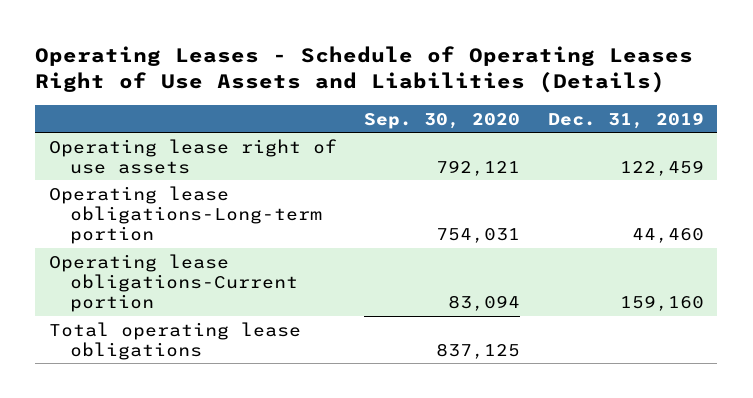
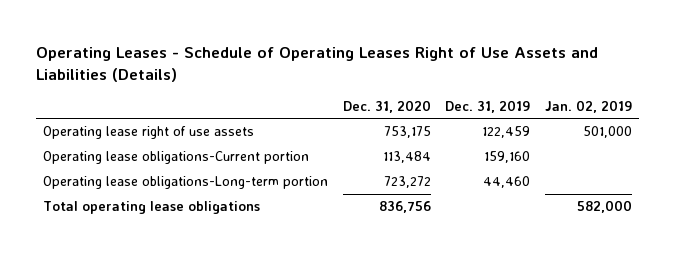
[364,112,521,129] Sep. 30, 2020 -> none
none -> [342,100,431,114] Dec. 31, 2020
none -> [544,100,632,114] Jan. 02, 2019
[49,185,322,244] Operating lease obligations-Long-term portion -> [42,176,328,190] Operating lease obligations-Long-term portion

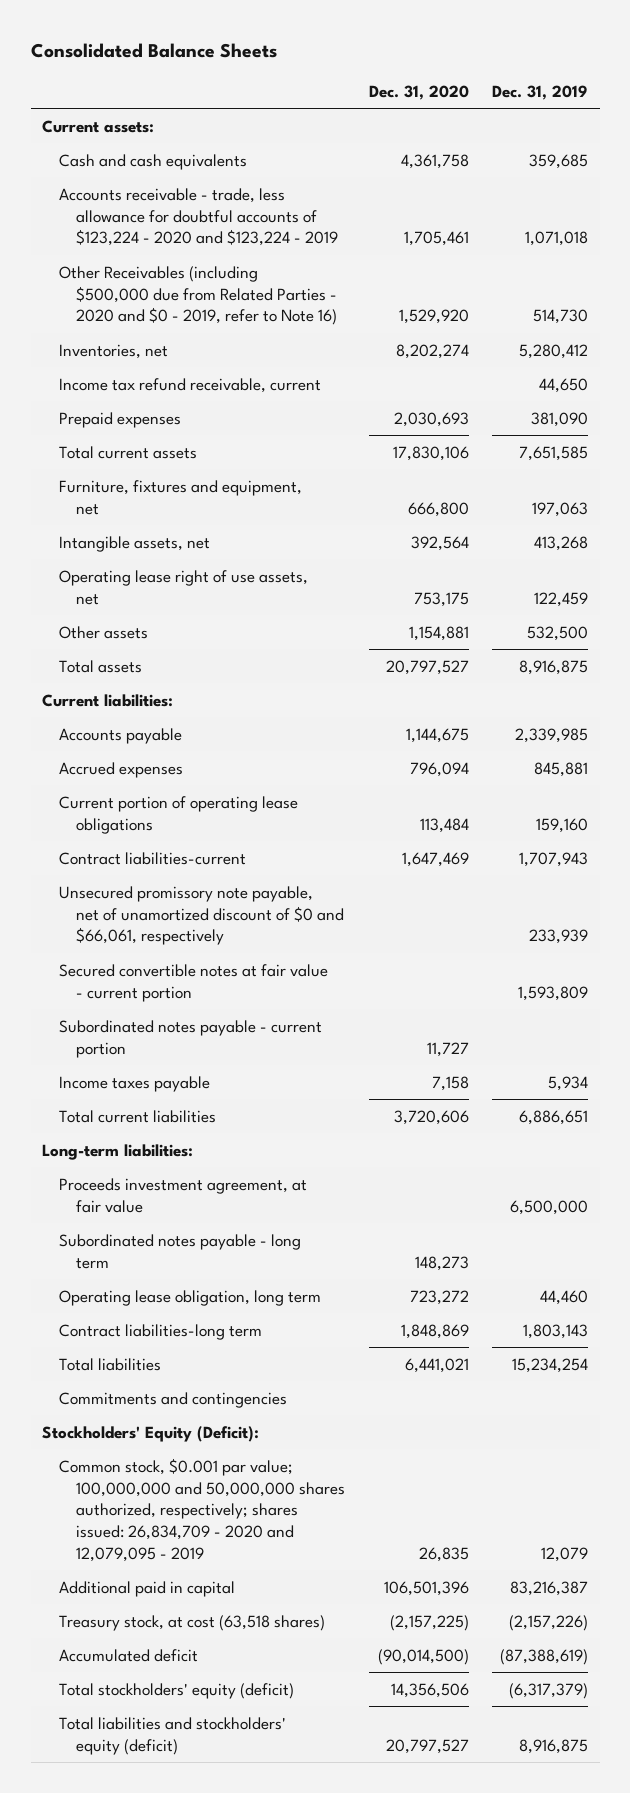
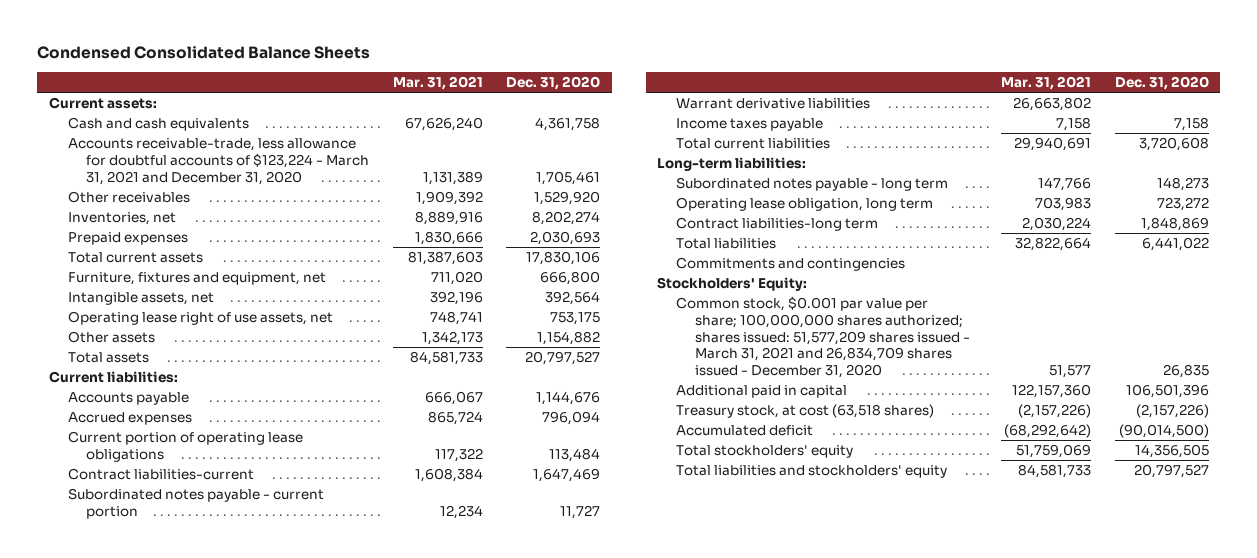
[30,42,277,58] Consolidated Balance Sheets -> [37,46,371,60] Condensed Consolidated Balance Sheets
[492,84,589,100] Dec. 31, 2019 -> none
none -> [392,76,483,91] Mar. 31, 2021
[59,187,339,247] Accounts receivable - trade, less allowance for doubtful accounts of $123,224 - 2020 and $123,224 - 2019 -> [67,138,370,185] Accounts receivable-trade, less allowance for doubtful accounts of $123,224 - March 31, 2021 and December 31, 2020
[59,265,338,326] Other Receivables (including $500,000 due from Related Parties - 2020 and $0 - 2019, refer to Note 16) -> [67,191,190,204] Other receivables
[59,377,322,393] Income tax refund receivable, current -> none
[408,625,469,641] 1,154,881 -> [537,331,601,346] 1,154,882
[405,727,469,743] 1,144,675 -> [536,391,601,406] 1,144,676
[59,885,345,946] Unsecured promissory note payable, net of unamortized discount of $0 and $66,061, respectively -> none
[59,963,329,1002] Secured convertible notes at fair value - current portion -> none
none -> [676,98,871,110] Warrant derivative liabilities
[393,1109,469,1125] 3,720,606 -> [1138,137,1209,152] 3,720,608
[59,1177,308,1213] Proceeds investment agreement, at fair value -> none
[404,1357,469,1373] 6,441,021 -> [1141,237,1209,252] 6,441,022
[42,1425,260,1442] Stockholders' Equity (Deficit): -> [657,277,808,292] Stockholders' Equity:
[59,1457,346,1562] Common stock, $0.001 par value; 100,000,000 and 50,000,000 shares authorized, respectively; shares issued: 26,834,709 - 2020 and 12,079,095 - 2019 -> [676,296,970,379] Common stock, $0.001 par value per share; 100,000,000 shares authorized; shares issued: 51,577,209 shares issued - March 31, 2021 and 26,834,709 shares issued - December 31, 2020
[389,1614,469,1631] (2,157,225) -> [1135,404,1209,419] (2,157,226)
[59,1682,295,1699] Total stockholders' equity (deficit) -> [676,445,854,459] Total stockholders' equity
[390,1682,469,1698] 14,356,506 -> [1134,444,1209,459] 14,356,505
[59,1716,287,1755] Total liabilities and stockholders' equity (deficit) -> [676,465,948,479] Total liabilities and stockholders' equity

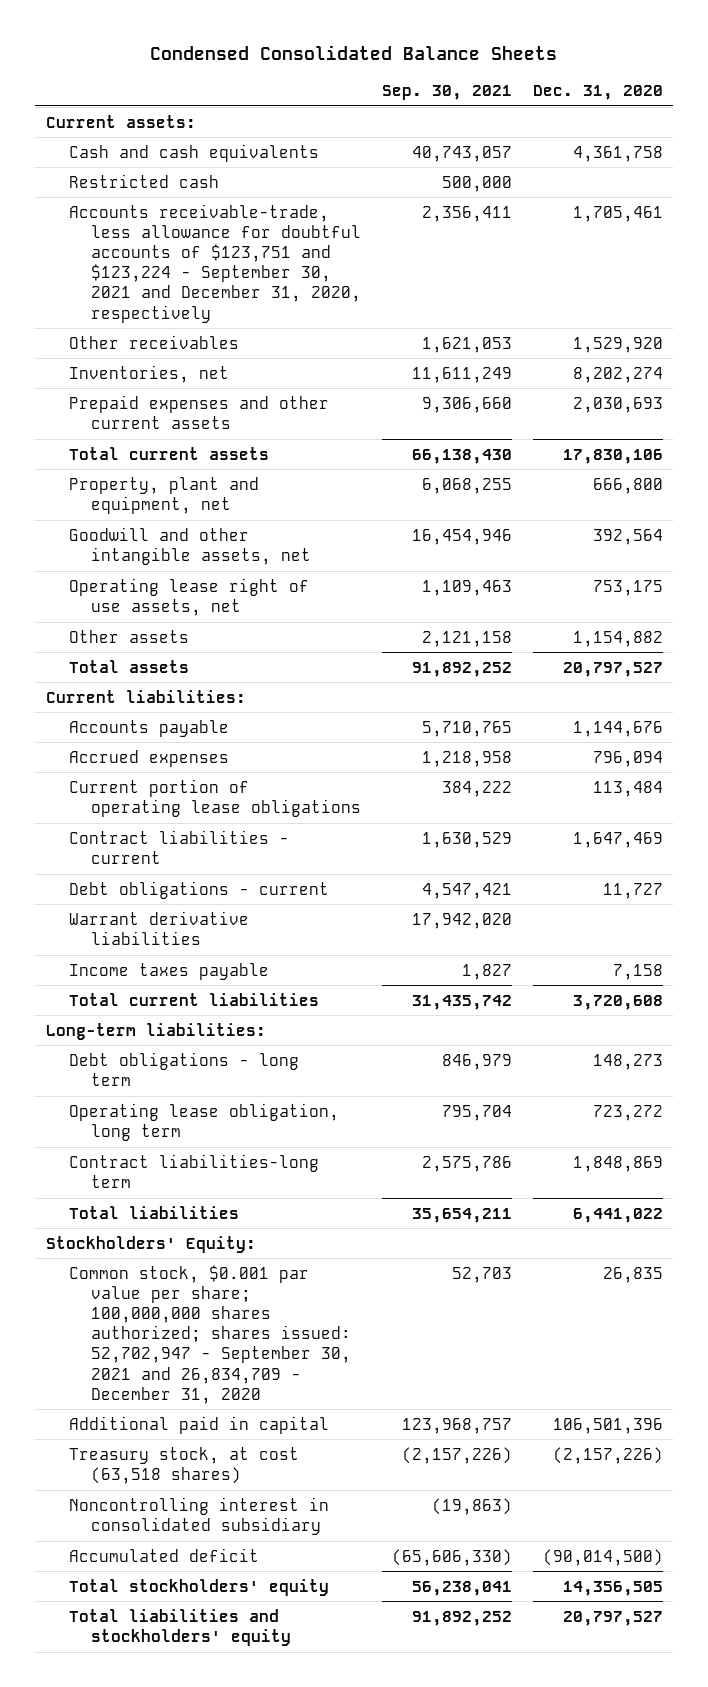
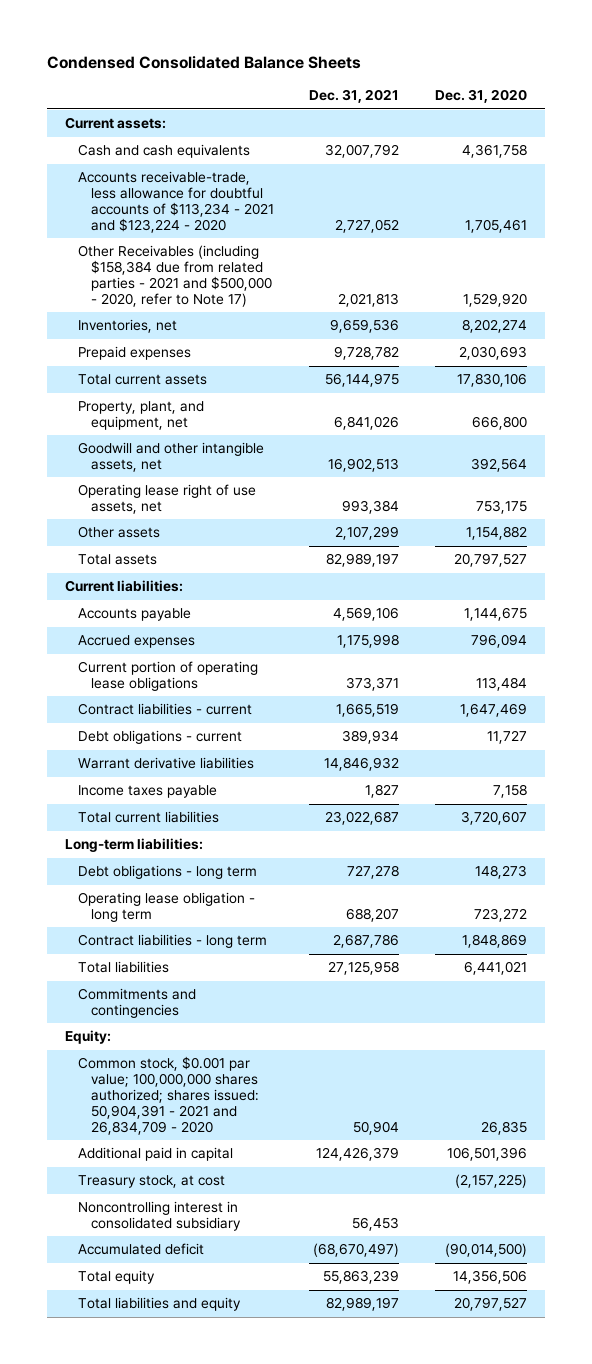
[381,85,512,101] Sep. 30, 2021 -> none
none -> [309,89,400,104] Dec. 31, 2021
[68,173,219,188] Restricted cash -> none
[68,203,362,323] Accounts receivable-trade, less allowance for doubtful accounts of $123,751 and $123,224 - September 30, 2021 and December 31, 2020, respectively -> [77,171,275,234] Accounts receivable-trade, less allowance for doubtful accounts of $113,234 - 2021 and $123,224 - 2020
[68,334,239,349] Other receivables -> [77,245,273,308] Other Receivables (including $158,384 due from related parties - 2021 and $500,000 - 2020, refer to Note 17)
[68,394,329,429] Prepaid expenses and other current assets -> [77,346,191,361] Prepaid expenses
[68,476,259,514] Property, plant and equipment, net -> [77,401,204,431] Property, plant, and equipment, net
[572,720,663,737] 1,144,676 -> [463,607,527,622] 1,144,675
[572,994,663,1010] 3,720,608 -> [460,811,527,826] 3,720,607
[68,1102,339,1141] Operating lease obligation, long term -> [77,892,255,923] Operating lease obligation - long term
[68,1153,319,1188] Contract liabilities-long term -> [77,934,267,949] Contract liabilities - long term
[572,1207,663,1223] 6,441,022 -> [463,961,527,976] 6,441,021
none -> [77,988,196,1019] Commitments and contingencies
[45,1235,256,1253] Stockholders' Equity: -> [64,1030,111,1045] Equity:
[68,1264,352,1404] Common stock, $0.001 par value per share; 100,000,000 shares authorized; shares issued: 52,702,947 - September 30, 2021 and 26,834,709 - December 31, 2020 -> [77,1056,260,1136] Common stock, $0.001 par value; 100,000,000 shares authorized; shares issued: 50,904,391 - 2021 and 26,834,709 - 2020
[68,1446,299,1484] Treasury stock, at cost (63,518 shares) -> [77,1175,225,1189] Treasury stock, at cost
[552,1446,663,1464] (2,157,226) -> [454,1174,527,1189] (2,157,225)
[68,1578,329,1596] Total stockholders' equity -> [77,1270,155,1285] Total equity
[562,1580,663,1596] 14,356,505 -> [452,1270,527,1285] 14,356,506
[68,1608,292,1646] Total liabilities and stockholders' equity -> [77,1297,241,1312] Total liabilities and equity

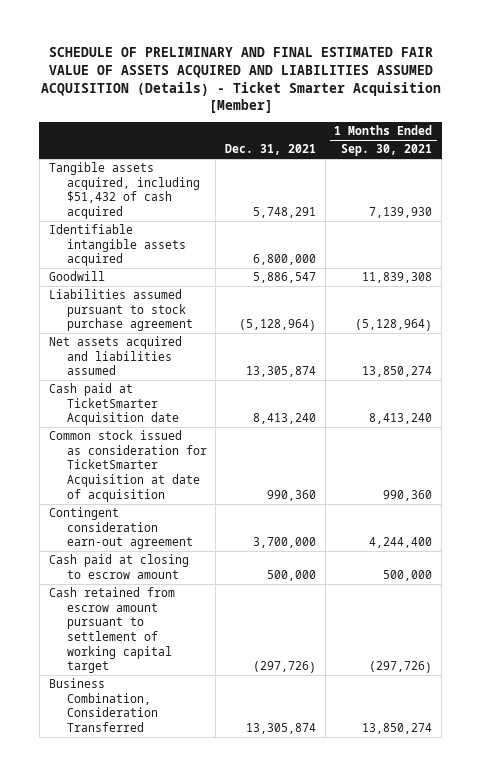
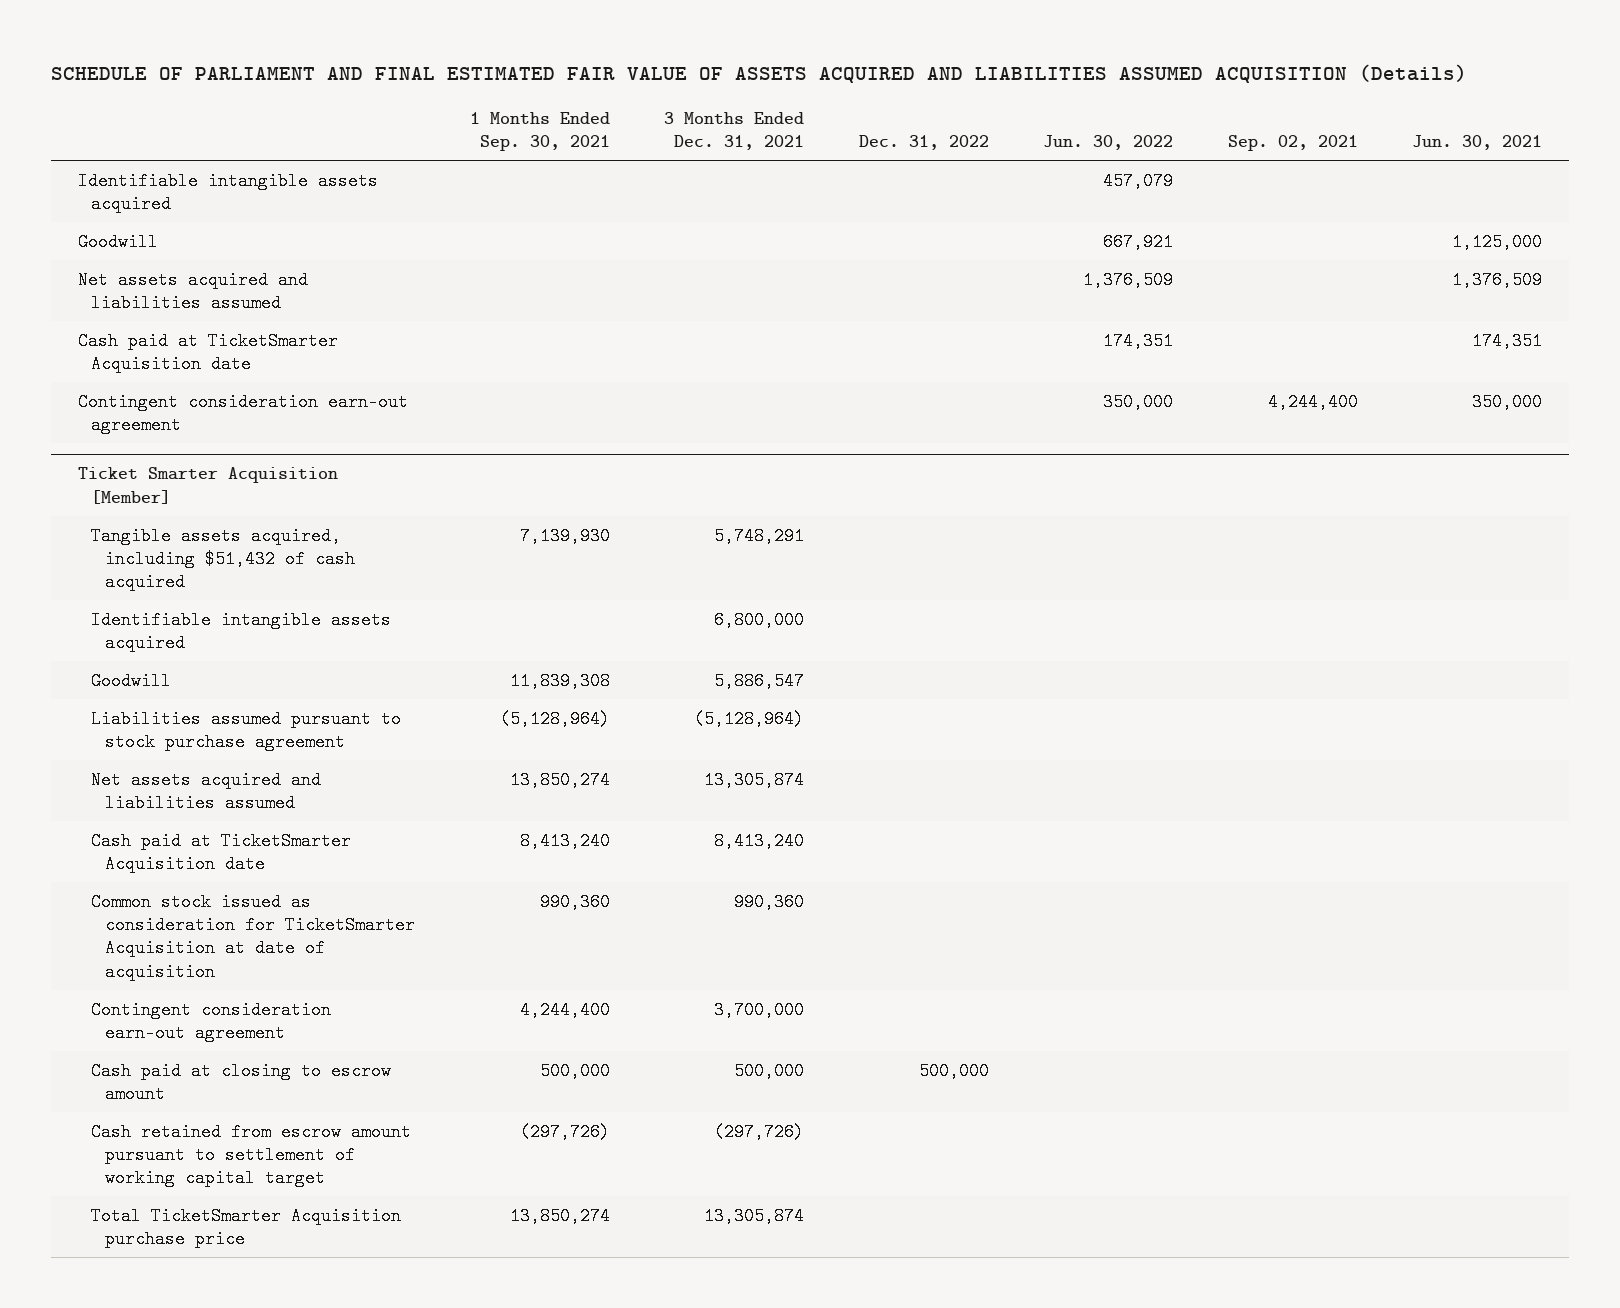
[40,47,441,114] SCHEDULE OF PRELIMINARY AND FINAL ESTIMATED FAIR VALUE OF ASSETS ACQUIRED AND LIABILITIES ASSUMED ACQUISITION (Details) - Ticket Smarter Acquisition [Member] -> [50,64,1467,84] SCHEDULE OF PARLIAMENT AND FINAL ESTIMATED FAIR VALUE OF ASSETS ACQUIRED AND LIABILITIES ASSUMED ACQUISITION (Details)
[225,144,317,156] Dec. 31, 2021 -> none
none -> [664,111,805,151] 3 Months Ended Dec. 31, 2021
none -> [858,135,989,151] Dec. 31, 2022
none -> [1043,135,1174,151] Jun. 30, 2022
none -> [1227,135,1358,152] Sep. 02, 2021
none -> [1412,135,1543,151] Jun. 30, 2021
none -> [77,171,378,214] Identifiable intangible assets acquired
none -> [77,232,158,251] Goodwill
none -> [77,270,308,313] Net assets acquired and liabilities assumed
none -> [77,331,338,374] Cash paid at TicketSmarter Acquisition date
none -> [77,392,408,435] Contingent consideration earn-out agreement
none -> [77,467,338,504] Ticket Smarter Acquisition [Member]
[48,678,158,733] Business Combination, Consideration Transferred -> [91,1206,402,1249] Total TicketSmarter Acquisition purchase price

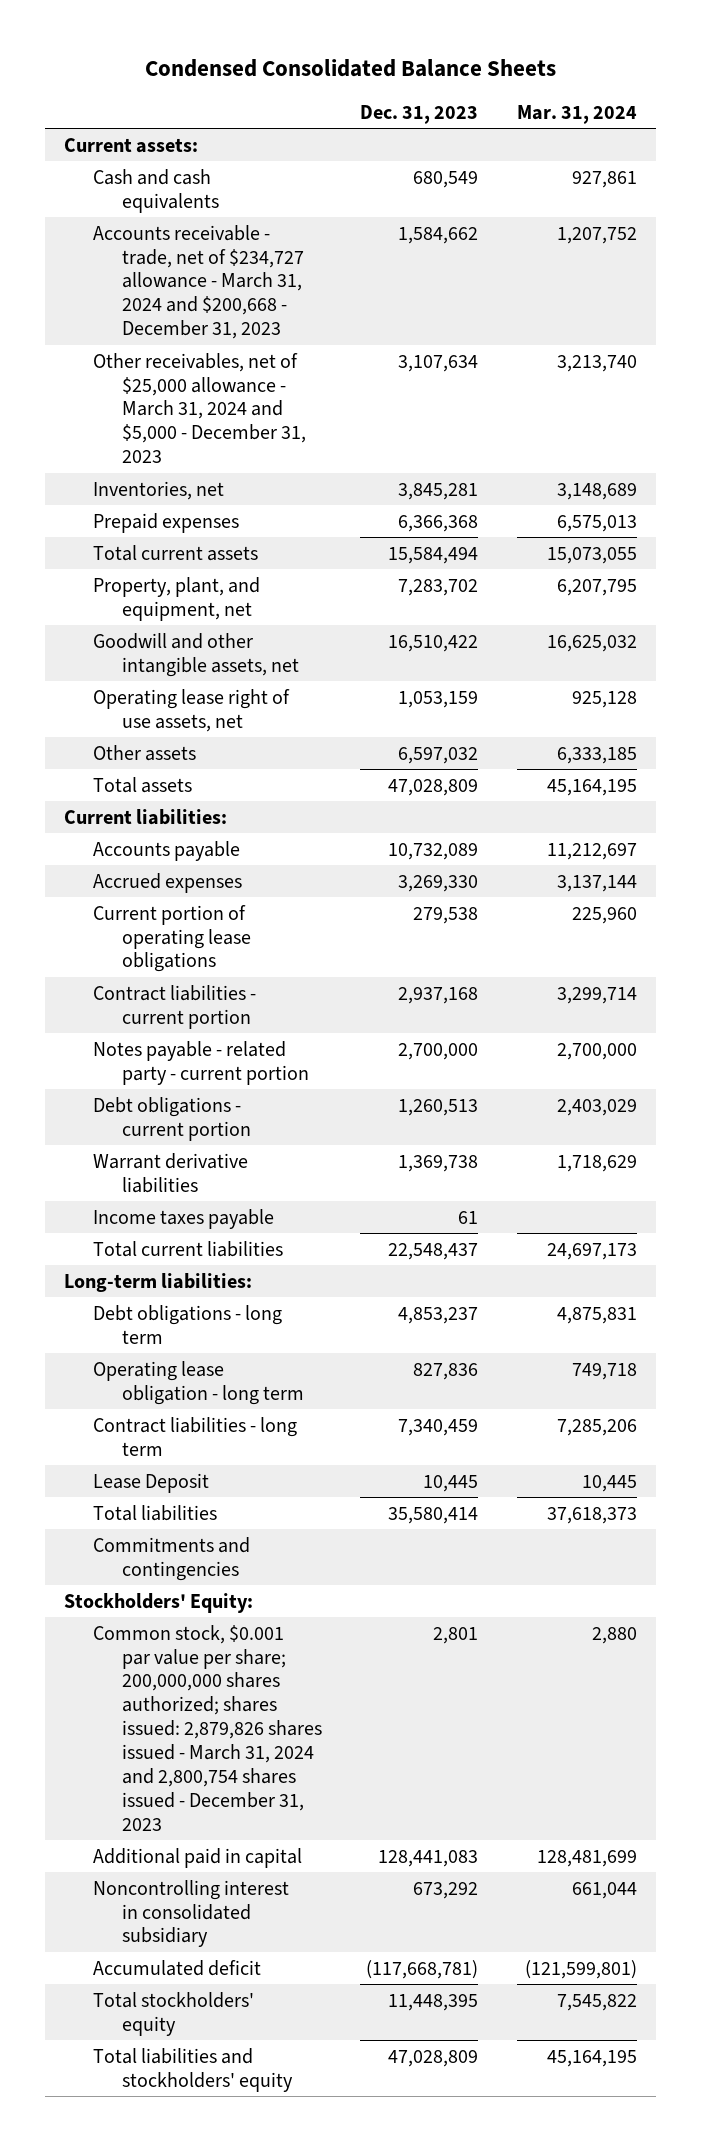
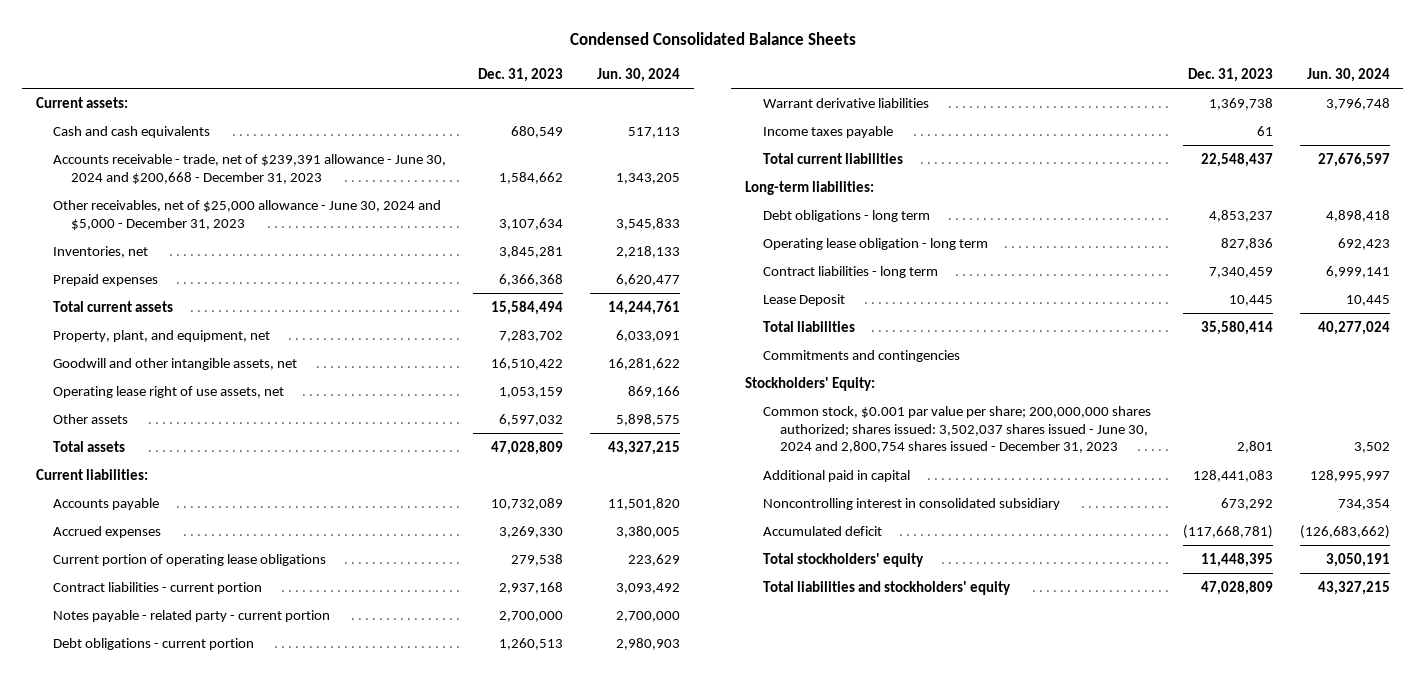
[517,105,638,125] Mar. 31, 2024 -> none
none -> [597,68,681,83] Jun. 30, 2024
[93,224,304,340] Accounts receivable - trade, net of $234,727 allowance - March 31, 2024 and $200,668 - December 31, 2023 -> [53,154,447,184] Accounts receivable - trade, net of $239,391 allowance - June 30, 2024 and $200,668 - December 31, 2023
[93,352,306,464] Other receivables, net of $25,000 allowance - March 31, 2024 and $5,000 - December 31, 2023 -> [53,200,442,230] Other receivables, net of $25,000 allowance - June 30, 2024 and $5,000 - December 31, 2023
[93,1624,322,1832] Common stock, $0.001 par value per share; 200,000,000 shares authorized; shares issued: 2,879,826 shares issued - March 31, 2024 and 2,800,754 shares issued - December 31, 2023 -> [762,406,1151,454] Common stock, $0.001 par value per share; 200,000,000 shares authorized; shares issued: 3,502,037 shares issued - June 30, 2024 and 2,800,754 shares issued - December 31, 2023

